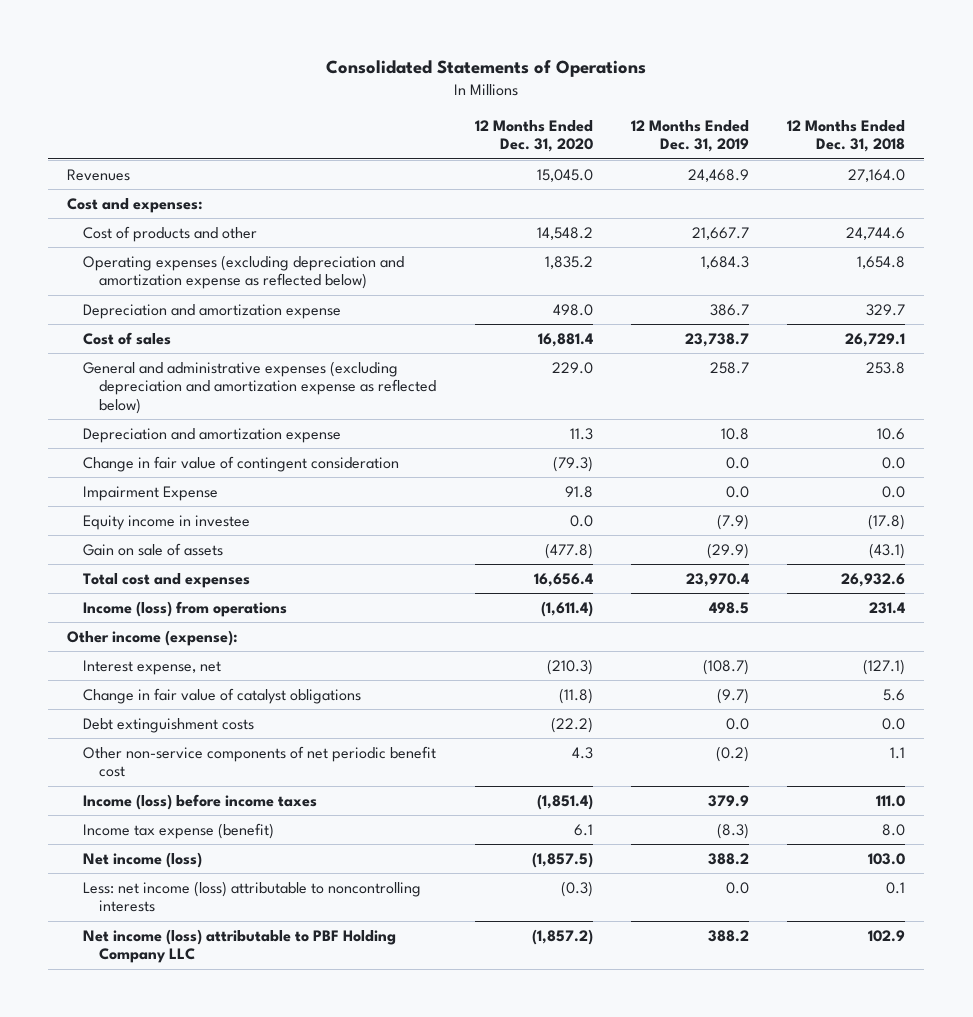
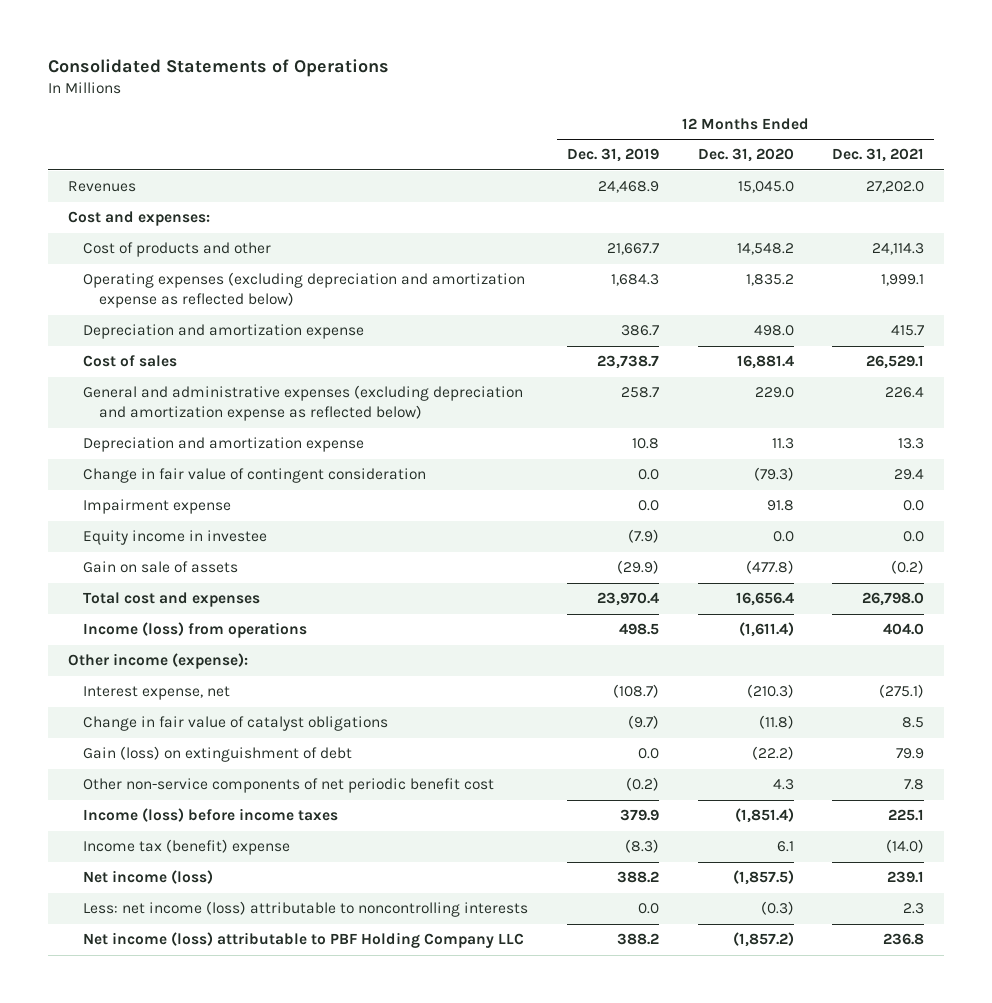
[787,119,906,153] 12 Months Ended Dec. 31, 2018 -> none
none -> [832,148,925,163] Dec. 31, 2021
[83,486,219,502] Impairment Expense -> [83,499,232,515] Impairment expense
[83,718,255,734] Debt extinguishment costs -> [83,746,353,763] Gain (loss) on extinguishment of debt
[83,823,275,840] Income tax expense (benefit) -> [83,839,291,856] Income tax (benefit) expense

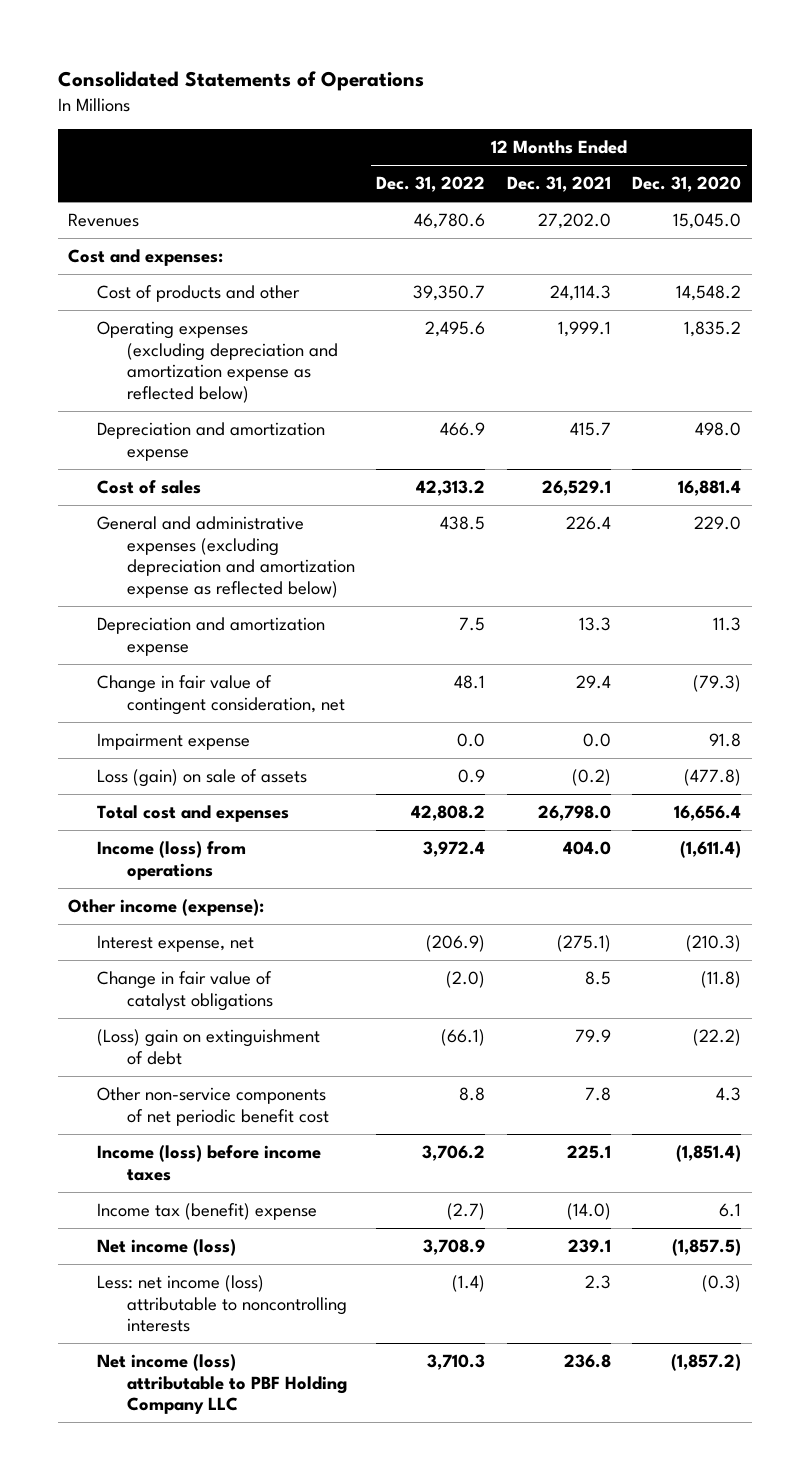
[567,148,660,163] Dec. 31, 2019 -> none
none -> [376,176,486,193] Dec. 31, 2022
[83,468,427,484] Change in fair value of contingent consideration -> [97,675,345,715] Change in fair value of contingent consideration, net
[83,530,268,546] Equity income in investee -> none
[83,561,239,574] Gain on sale of assets -> [97,769,308,788] Loss (gain) on sale of assets
[83,746,353,763] Gain (loss) on extinguishment of debt -> [97,1029,321,1065] (Loss) gain on extinguishment of debt

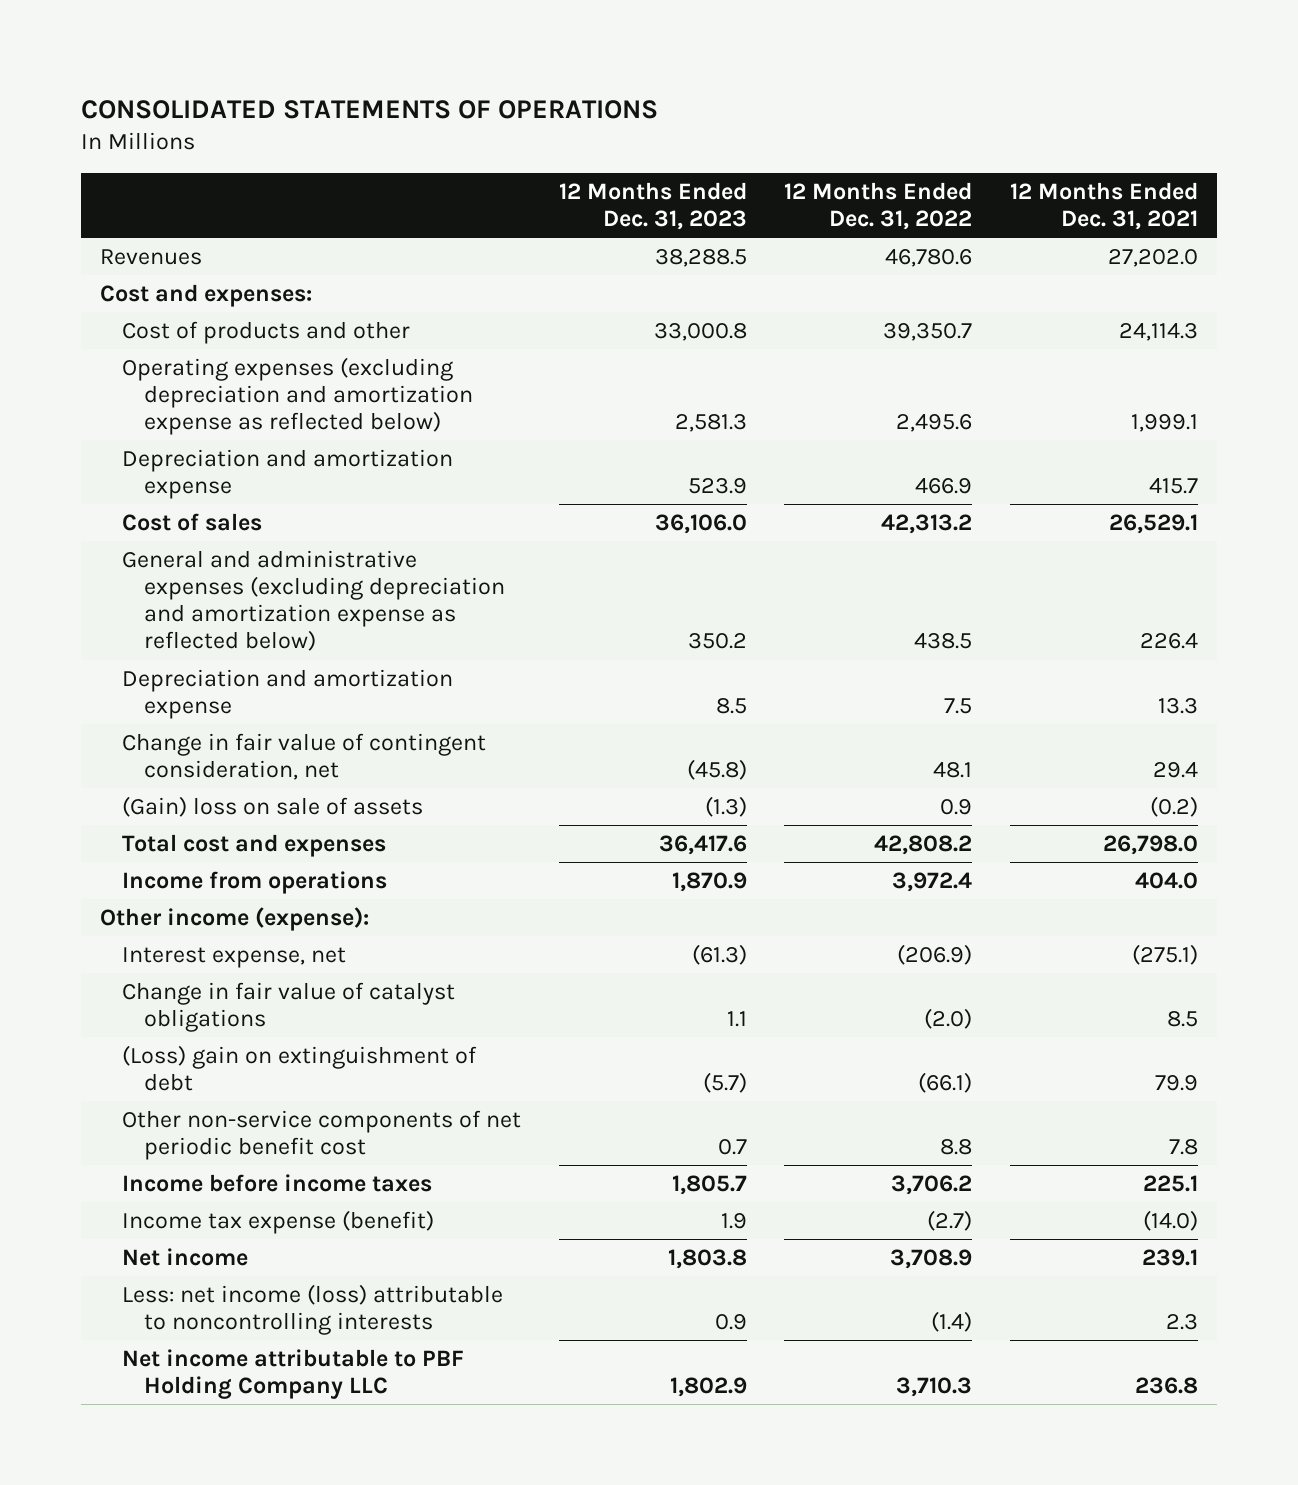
[57,71,424,92] Consolidated Statements of Operations -> [81,99,659,119] CONSOLIDATED STATEMENTS OF OPERATIONS
[632,176,742,193] Dec. 31, 2020 -> none
none -> [558,181,747,231] 12 Months Ended Dec. 31, 2023
[97,733,251,751] Impairment expense -> none
[97,769,308,788] Loss (gain) on sale of assets -> [121,795,423,817] (Gain) loss on sale of assets
[97,841,247,880] Income (loss) from operations -> [121,870,387,894] Income from operations
[97,1145,322,1181] Income (loss) before income taxes -> [121,1173,432,1192] Income before income taxes
[97,1203,318,1221] Income tax (benefit) expense -> [121,1209,434,1234] Income tax expense (benefit)
[97,1239,237,1257] Net income (loss) -> [121,1247,248,1266] Net income
[97,1354,347,1415] Net income (loss) attributable to PBF Holding Company LLC -> [121,1348,464,1400] Net income attributable to PBF Holding Company LLC

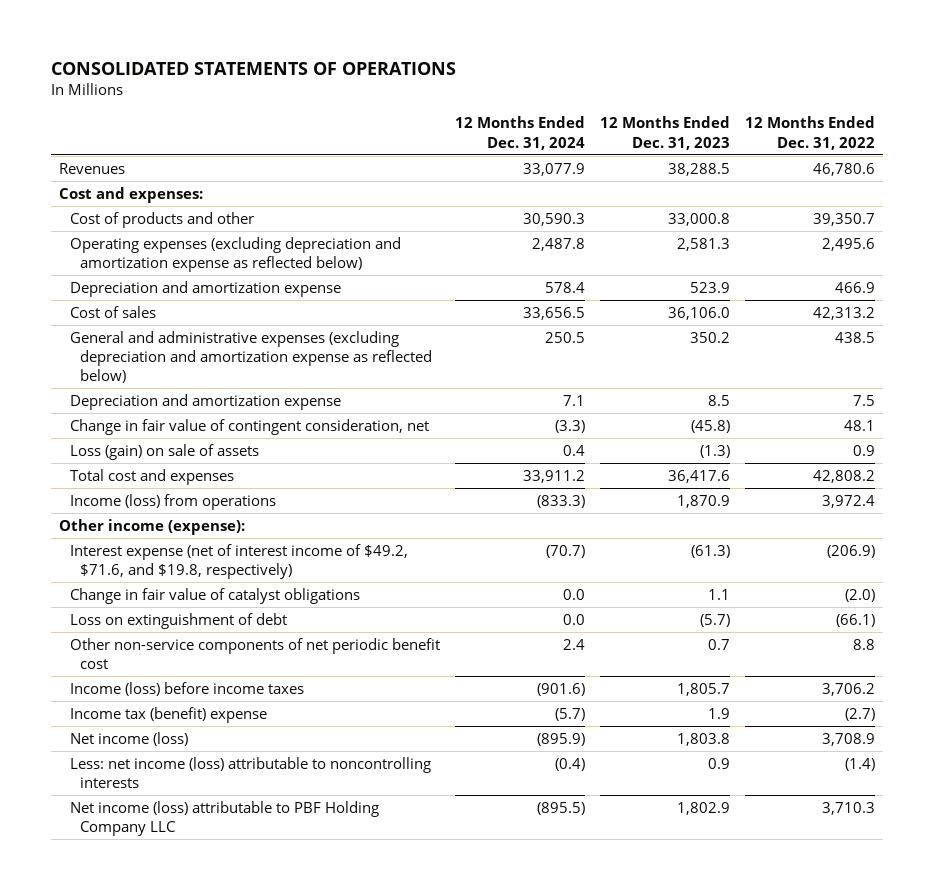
[1009,181,1198,231] 12 Months Ended Dec. 31, 2021 -> none
none -> [454,116,585,150] 12 Months Ended Dec. 31, 2024
[121,795,423,817] (Gain) loss on sale of assets -> [69,443,259,460] Loss (gain) on sale of assets
[121,870,387,894] Income from operations -> [69,493,276,510] Income (loss) from operations
[121,946,346,968] Interest expense, net -> [69,543,408,580] Interest expense (net of interest income of $49.2, $71.6, and $19.8, respectively)
[121,1044,477,1092] (Loss) gain on extinguishment of debt -> [69,612,287,629] Loss on extinguishment of debt
[121,1173,432,1192] Income before income taxes -> [69,681,304,696] Income (loss) before income taxes
[121,1209,434,1234] Income tax expense (benefit) -> [69,706,267,723] Income tax (benefit) expense
[121,1247,248,1266] Net income -> [69,731,188,746] Net income (loss)
[121,1348,464,1400] Net income attributable to PBF Holding Company LLC -> [69,800,379,837] Net income (loss) attributable to PBF Holding Company LLC

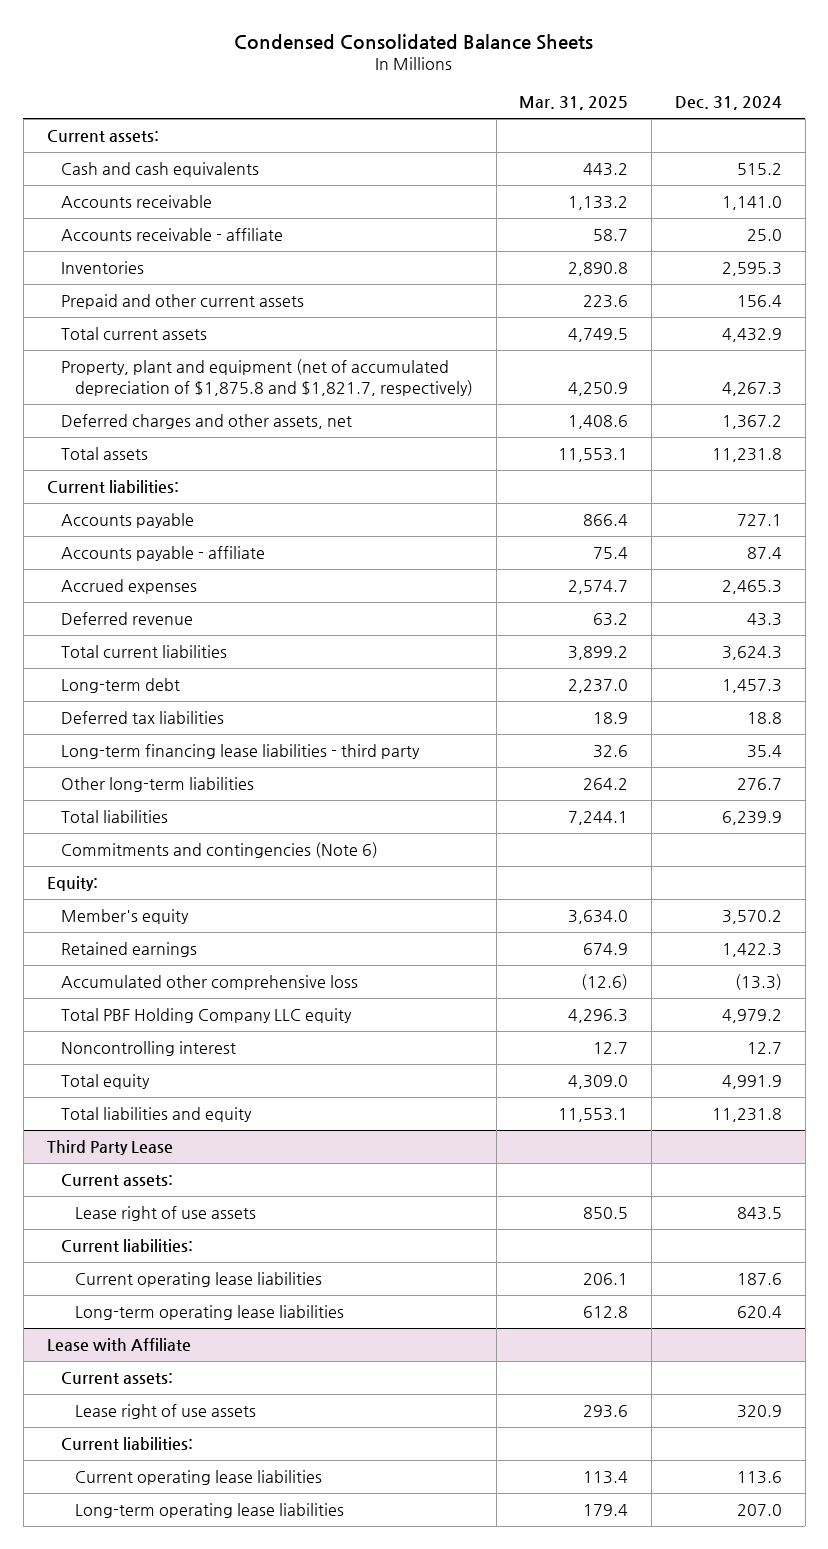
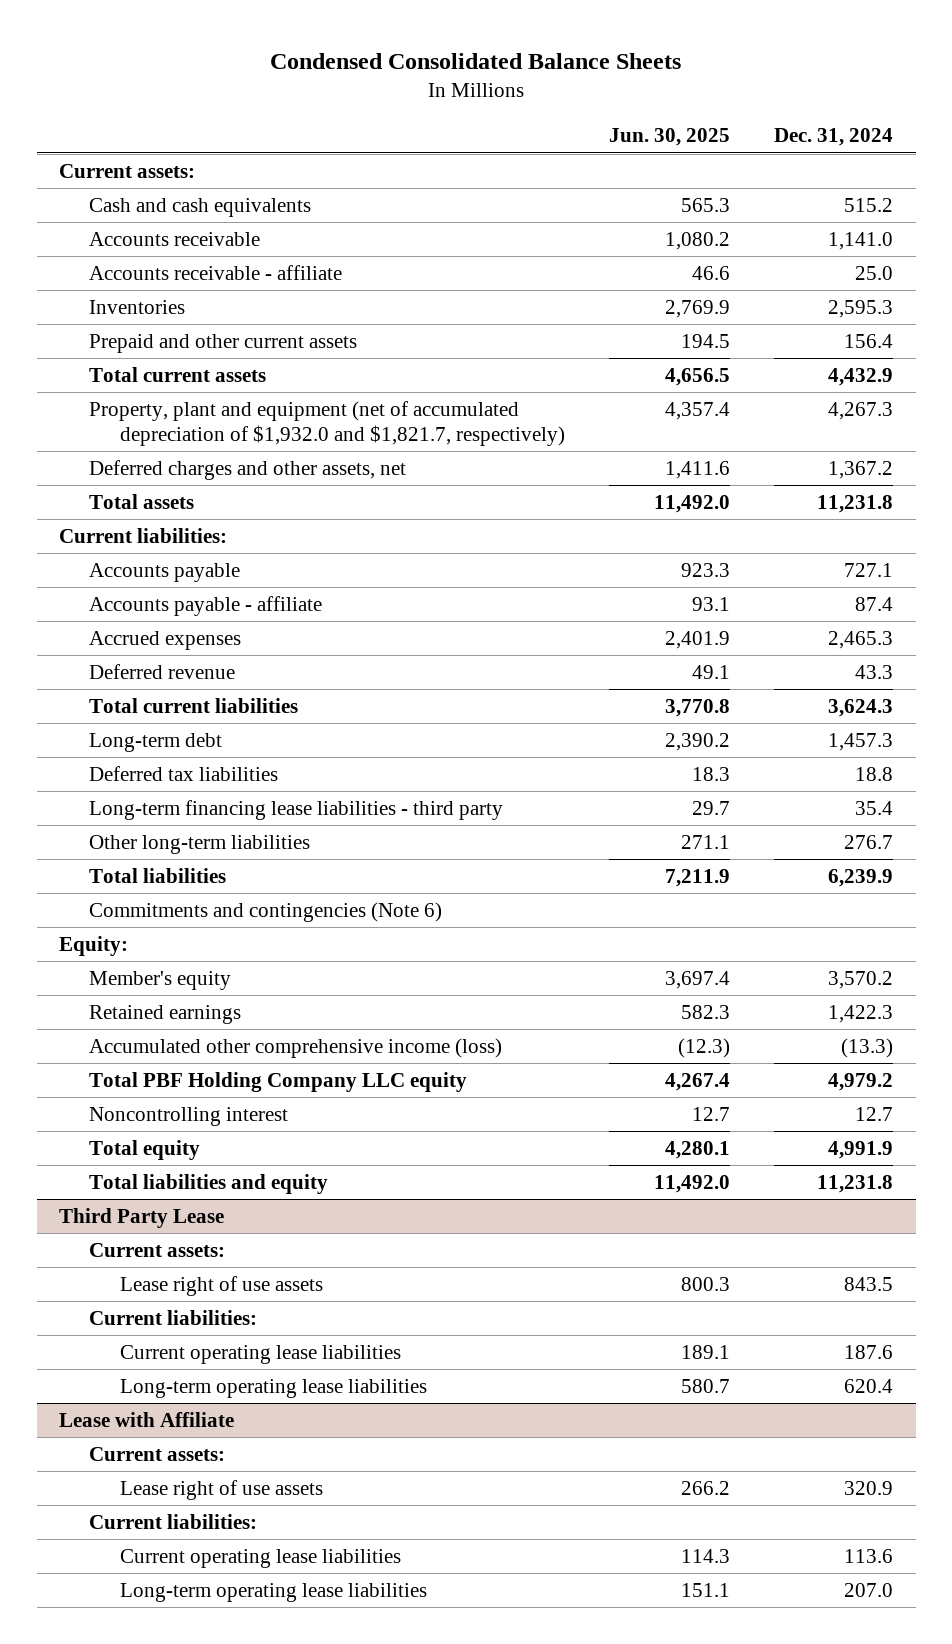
[519,96,629,111] Mar. 31, 2025 -> none
none -> [609,128,731,147] Jun. 30, 2025
[60,359,473,396] Property, plant and equipment (net of accumulated depreciation of $1,875.8 and $1,821.7, respectively) -> [89,400,565,446] Property, plant and equipment (net of accumulated depreciation of $1,932.0 and $1,821.7, respectively)
[60,975,358,991] Accumulated other comprehensive loss -> [89,1037,503,1058] Accumulated other comprehensive income (loss)

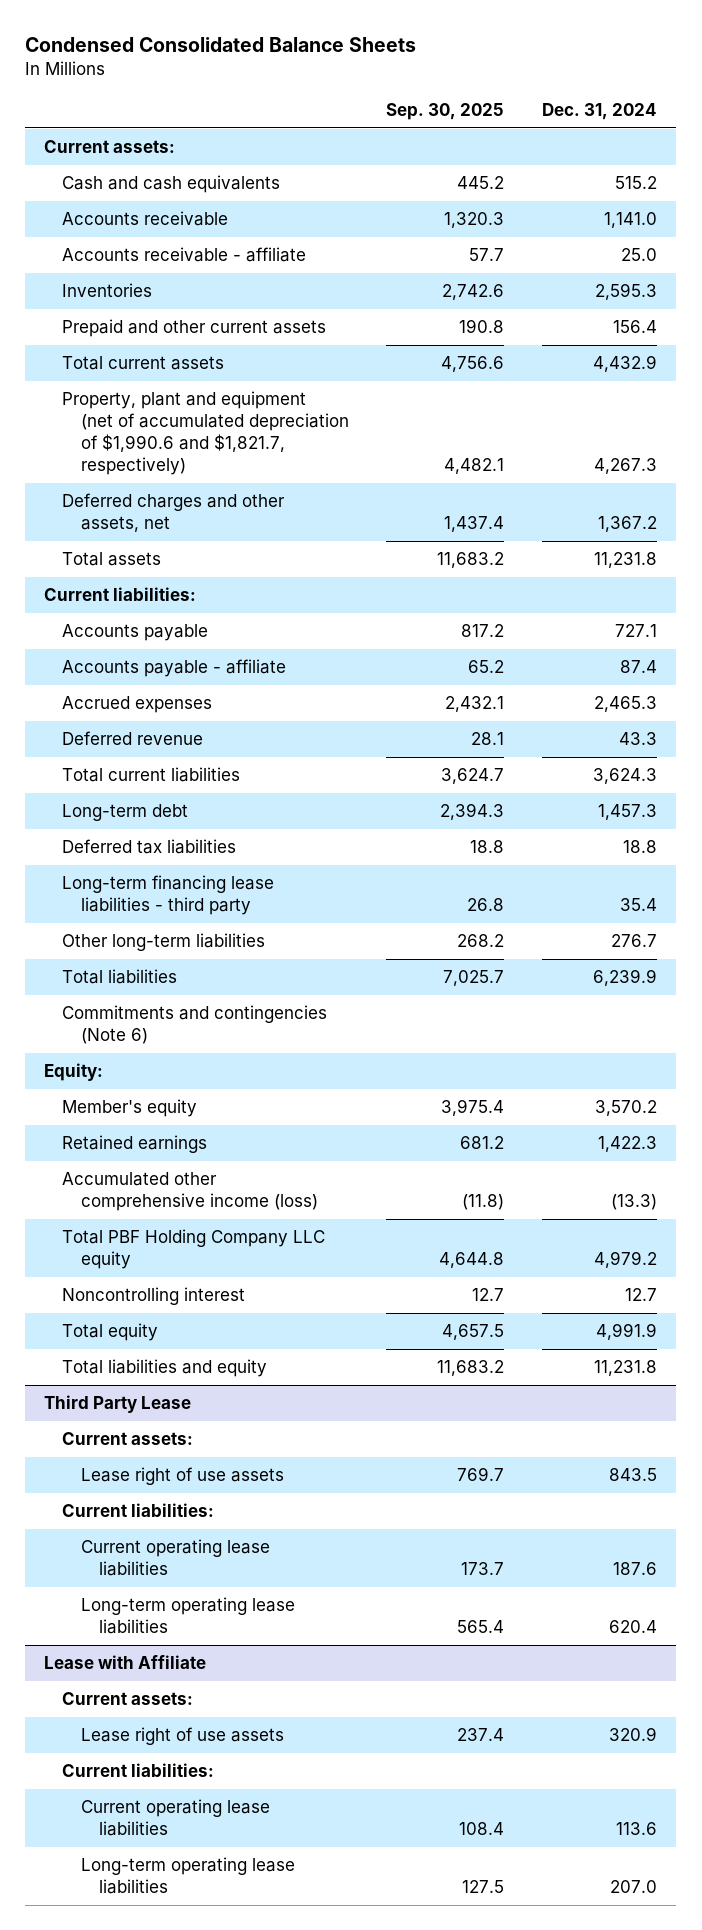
[609,128,731,147] Jun. 30, 2025 -> none
none -> [386,103,505,121] Sep. 30, 2025
[89,400,565,446] Property, plant and equipment (net of accumulated depreciation of $1,932.0 and $1,821.7, respectively) -> [62,391,349,476] Property, plant and equipment (net of accumulated depreciation of $1,990.6 and $1,821.7, respectively)

